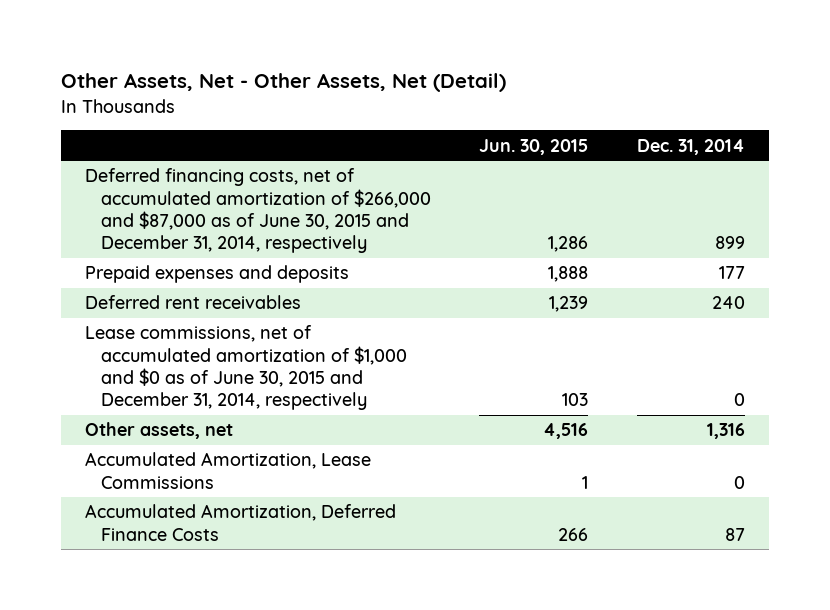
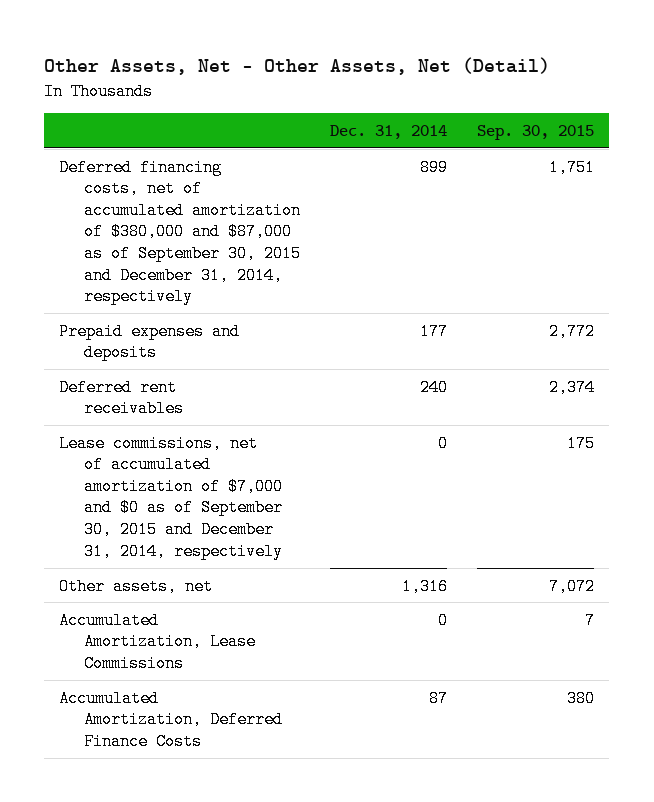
[479,138,589,155] Jun. 30, 2015 -> none
none -> [477,124,595,140] Sep. 30, 2015
[85,168,431,254] Deferred financing costs, net of accumulated amortization of $266,000 and $87,000 as of June 30, 2015 and December 31, 2014, respectively -> [59,158,302,306] Deferred financing costs, net of accumulated amortization of $380,000 and $87,000 as of September 30, 2015 and December 31, 2014, respectively
[85,325,407,411] Lease commissions, net of accumulated amortization of $1,000 and $0 as of June 30, 2015 and December 31, 2014, respectively -> [59,434,284,560] Lease commissions, net of accumulated amortization of $7,000 and $0 as of September 30, 2015 and December 31, 2014, respectively

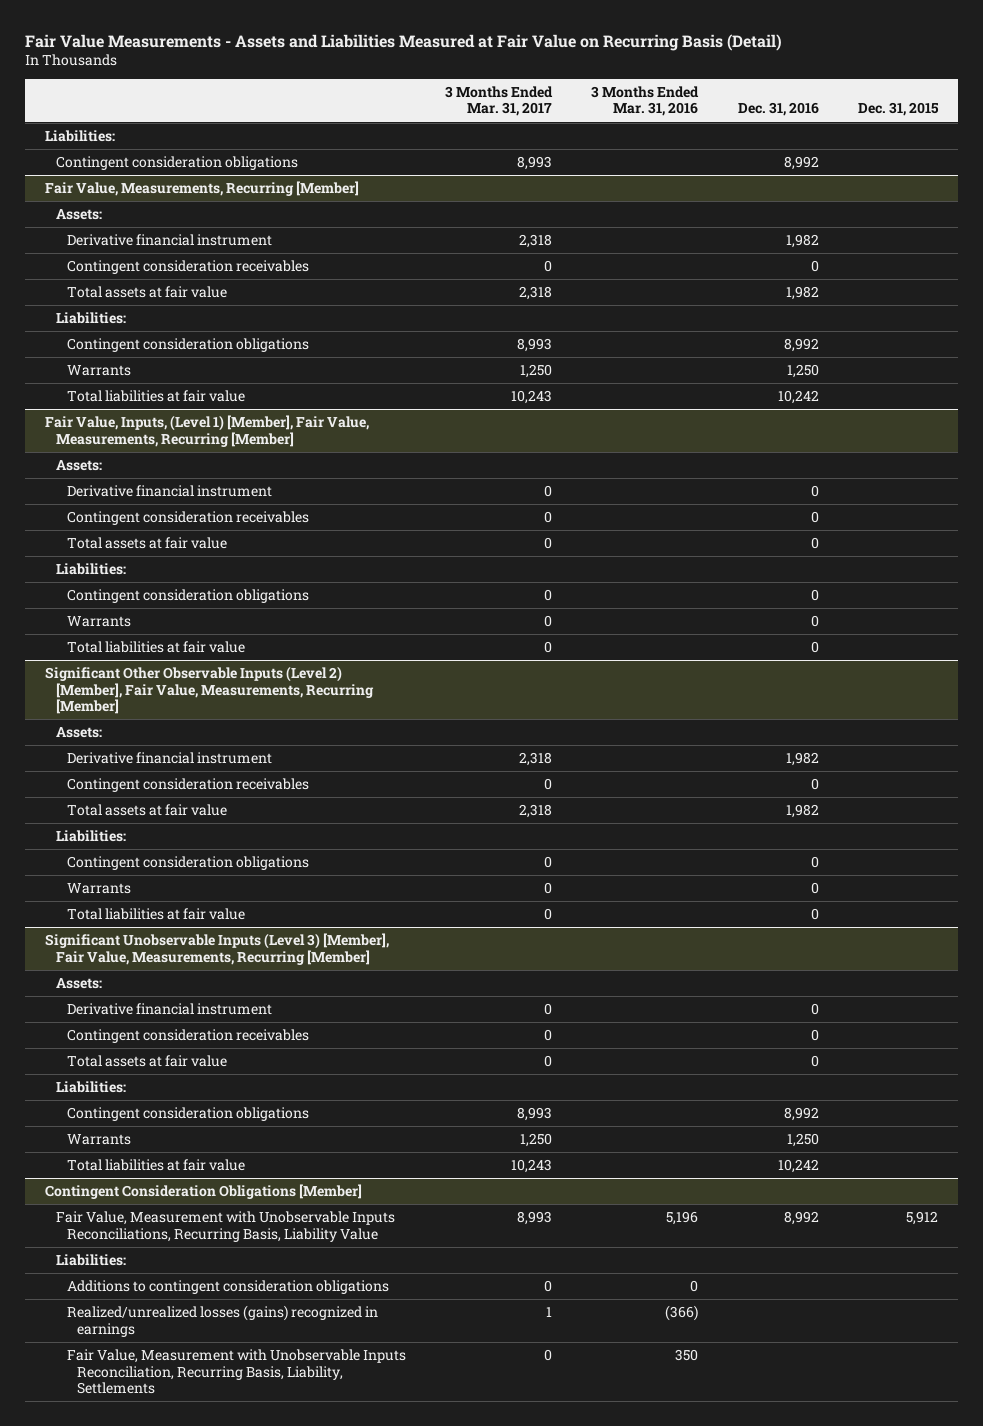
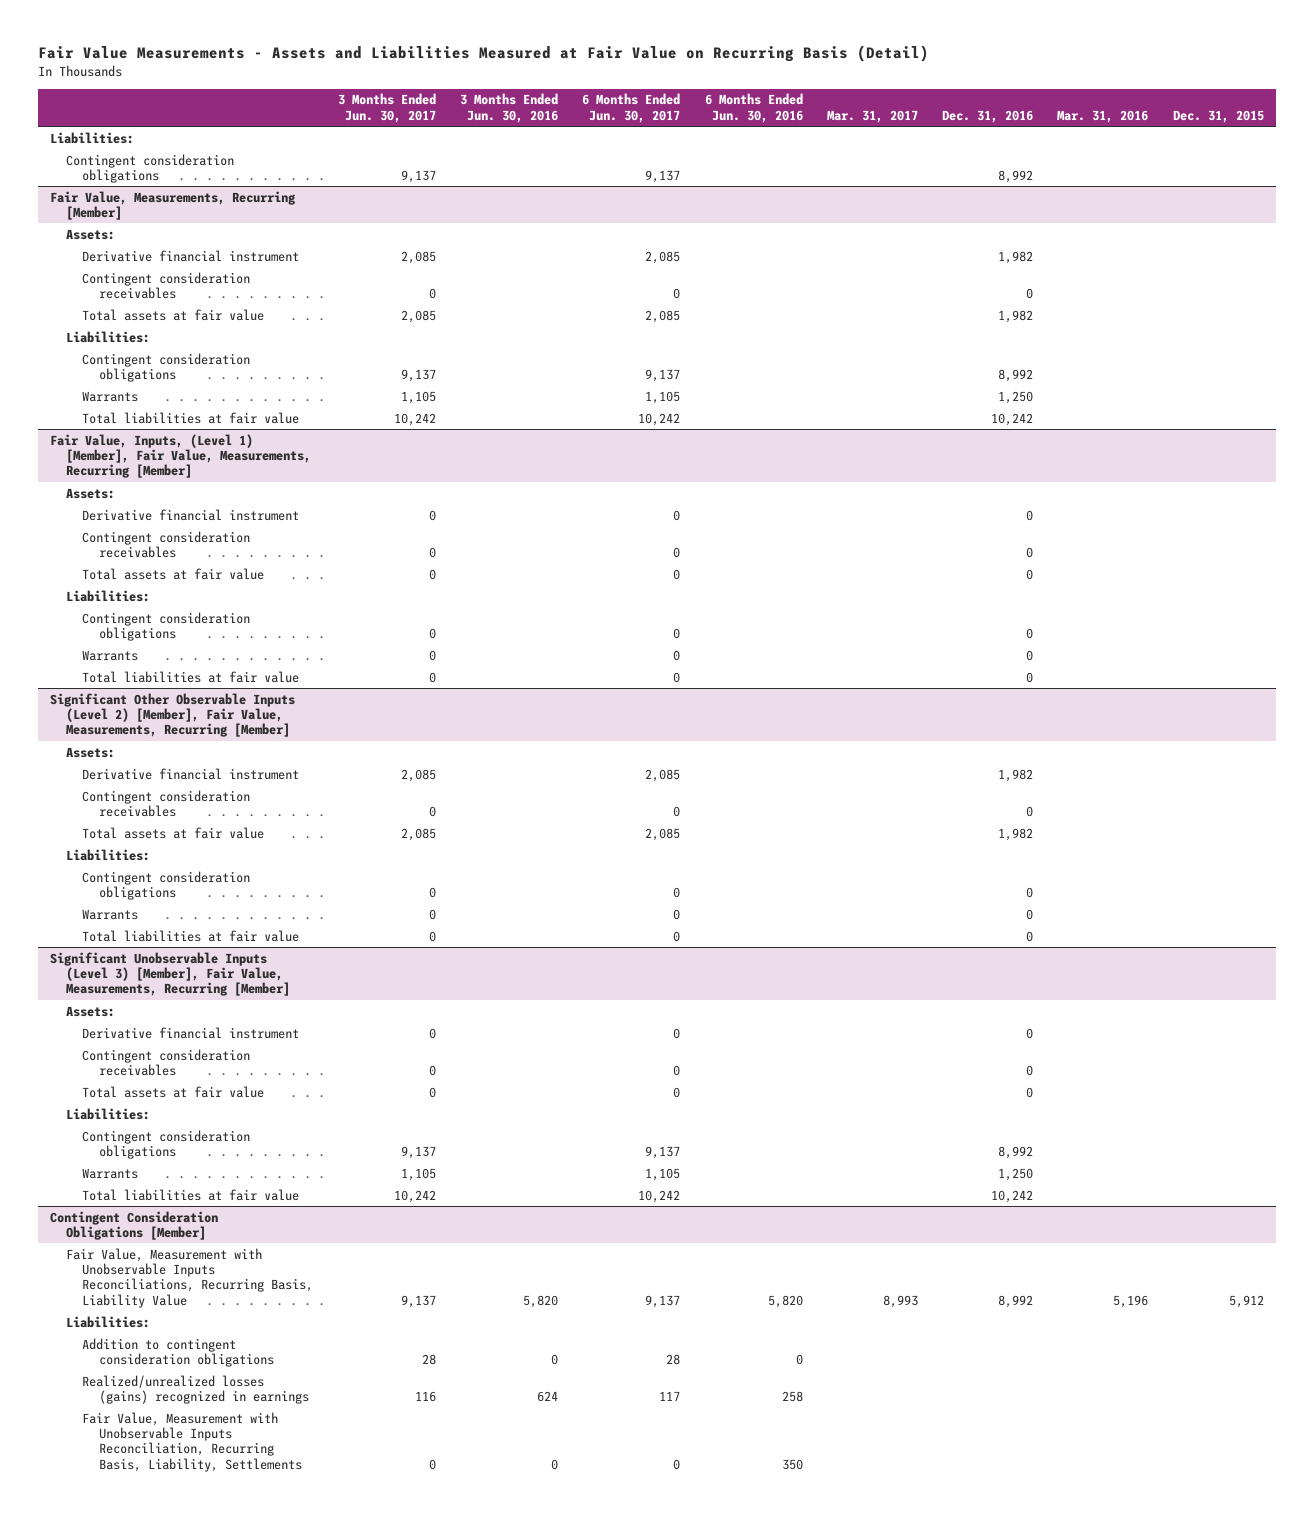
[444,86,553,117] 3 Months Ended Mar. 31, 2017 -> none
[591,86,700,117] 3 Months Ended Mar. 31, 2016 -> none
none -> [337,93,436,123] 3 Months Ended Jun. 30, 2017
none -> [459,93,558,123] 3 Months Ended Jun. 30, 2016
none -> [582,93,681,123] 6 Months Ended Jun. 30, 2017
none -> [704,93,803,123] 6 Months Ended Jun. 30, 2016
none -> [826,109,918,123] Mar. 31, 2017
none -> [1057,109,1149,123] Mar. 31, 2016
[66,1280,389,1295] Additions to contingent consideration obligations -> [82,1337,274,1367] Addition to contingent consideration obligations

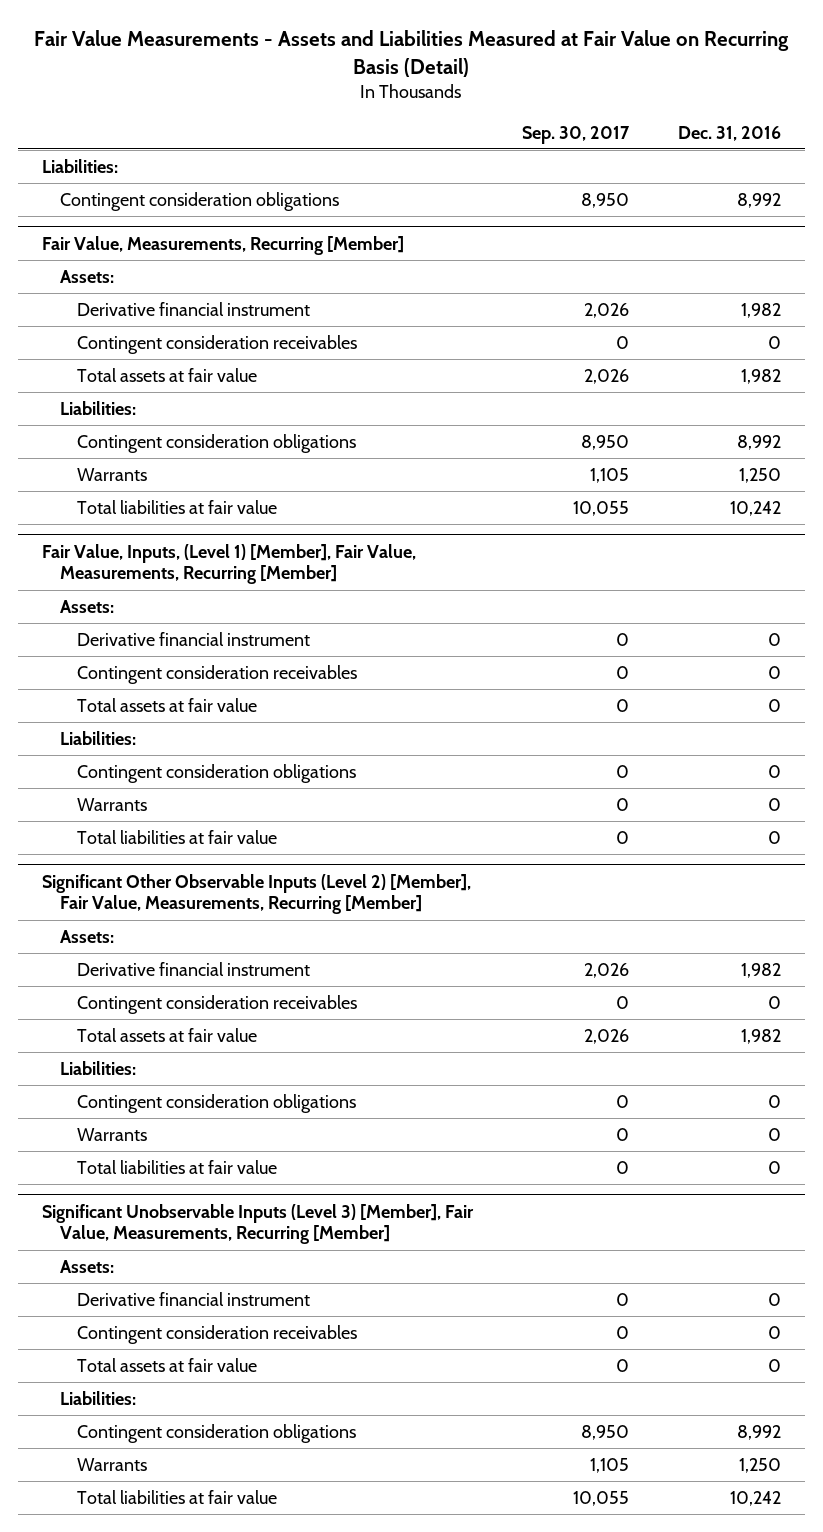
[337,93,436,123] 3 Months Ended Jun. 30, 2017 -> none
[459,93,558,123] 3 Months Ended Jun. 30, 2016 -> none
[582,93,681,123] 6 Months Ended Jun. 30, 2017 -> none
[704,93,803,123] 6 Months Ended Jun. 30, 2016 -> none
[826,109,918,123] Mar. 31, 2017 -> none
[1057,109,1149,123] Mar. 31, 2016 -> none
[1172,109,1264,123] Dec. 31, 2015 -> none
none -> [521,125,630,144] Sep. 30, 2017
[49,1210,218,1240] Contingent Consideration Obligations [Member] -> none
[66,1247,314,1308] Fair Value, Measurement with Unobservable Inputs Reconciliations, Recurring Basis, Liability Value -> none
[66,1315,151,1328] Liabilities: -> none
[82,1337,274,1367] Addition to contingent consideration obligations -> none
[82,1374,309,1404] Realized/unrealized losses (gains) recognized in earnings -> none
[82,1411,302,1472] Fair Value, Measurement with Unobservable Inputs Reconciliation, Recurring Basis, Liability, Settlements -> none

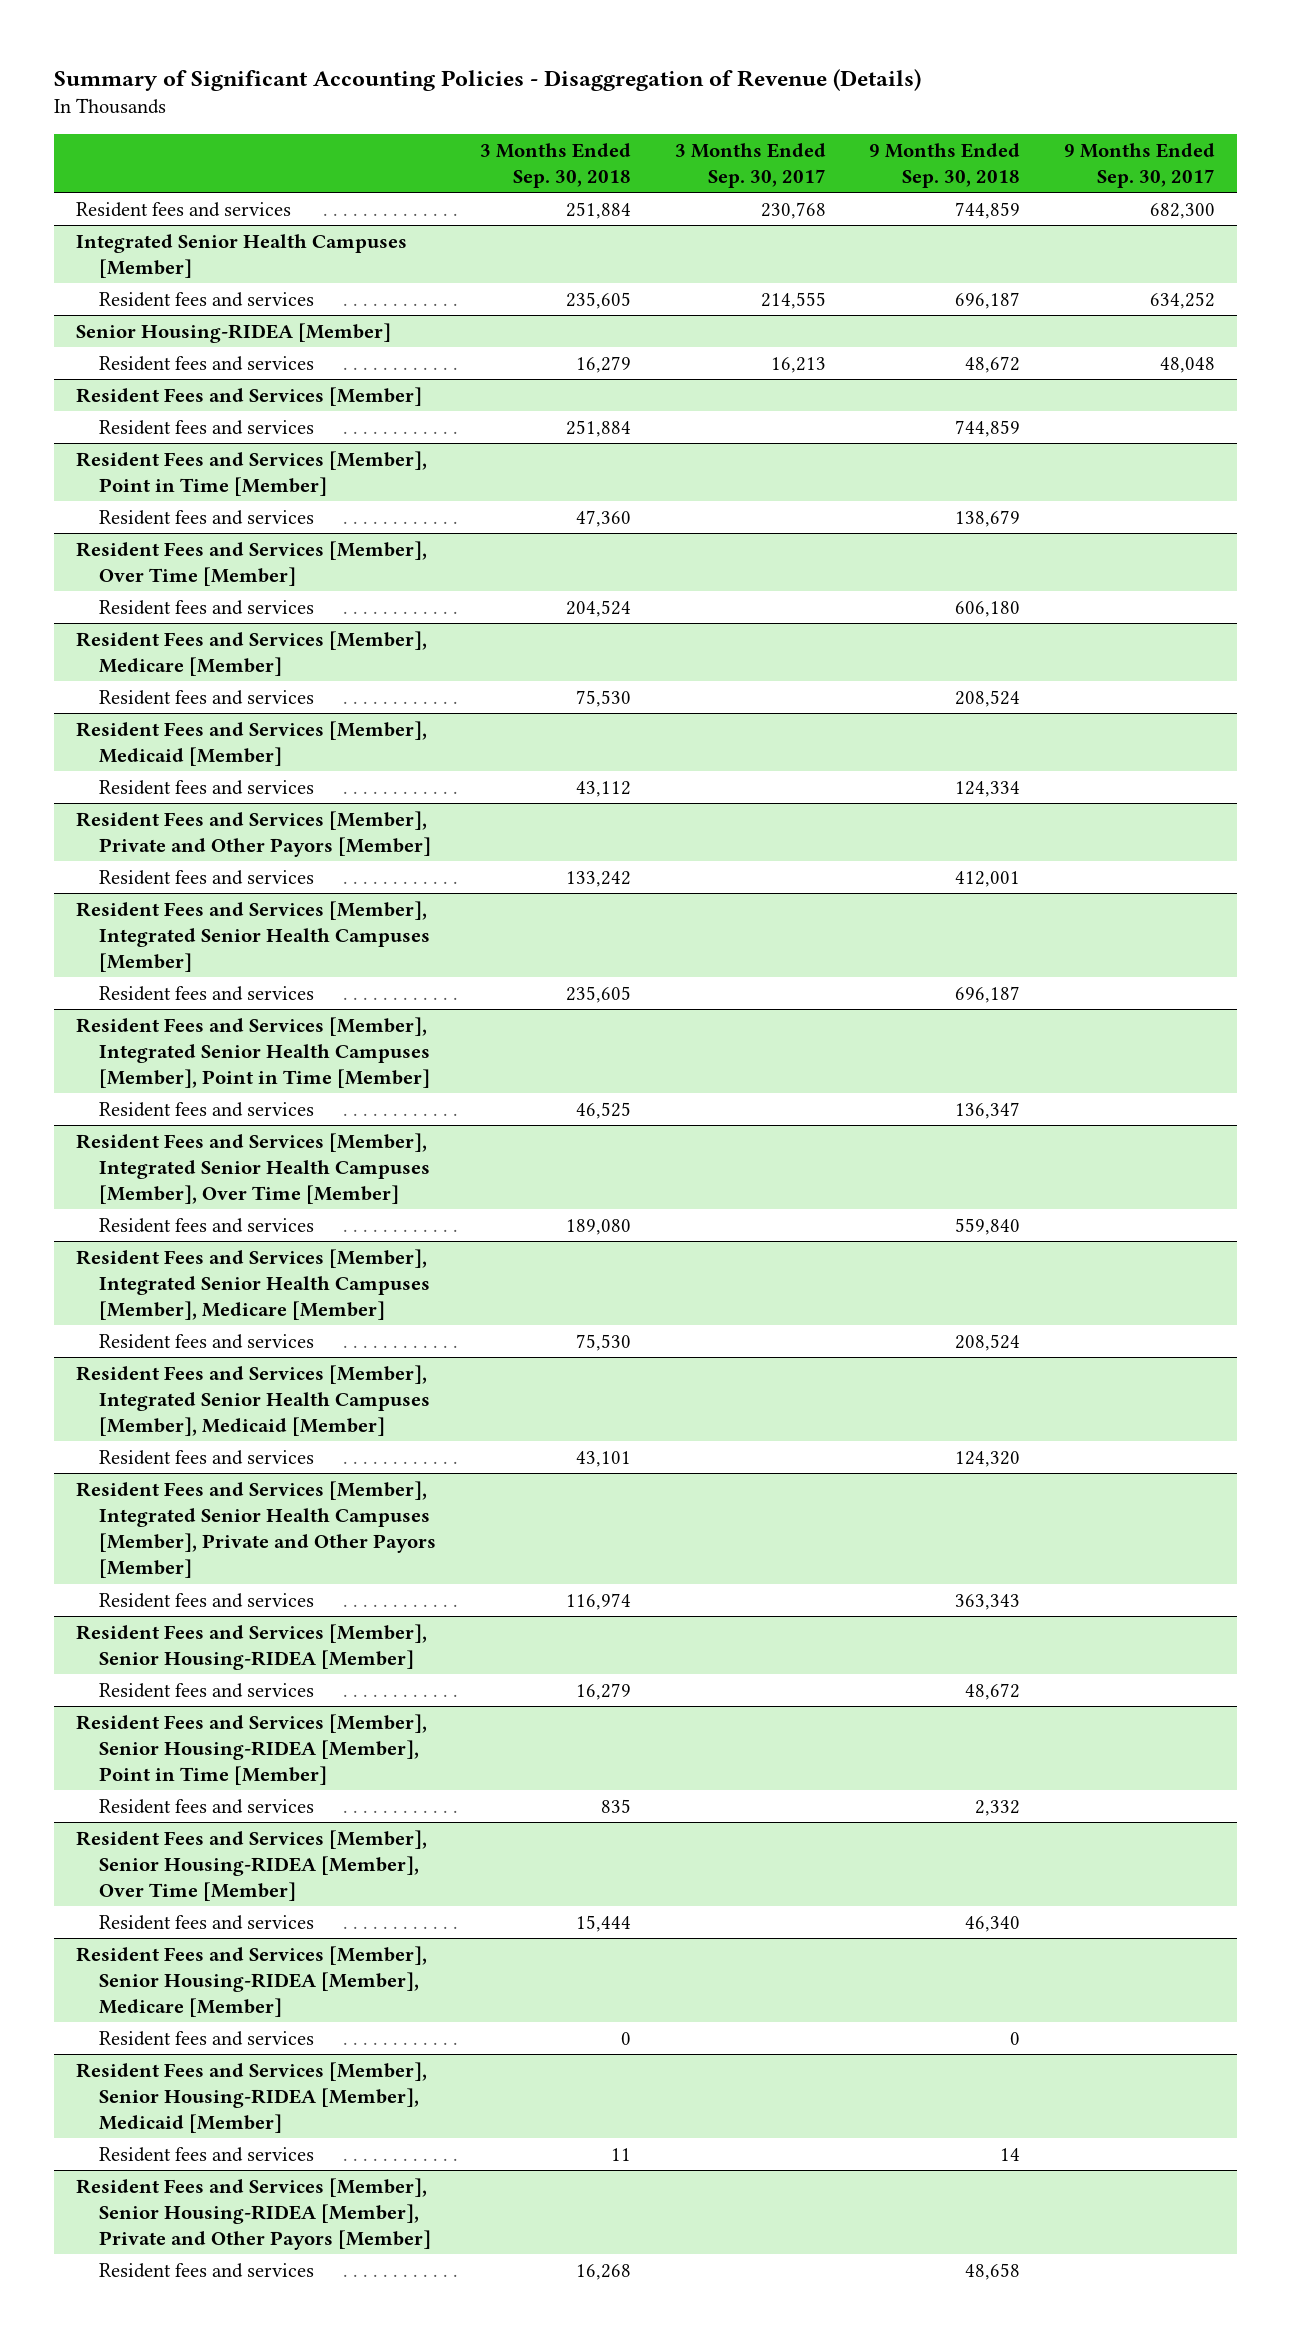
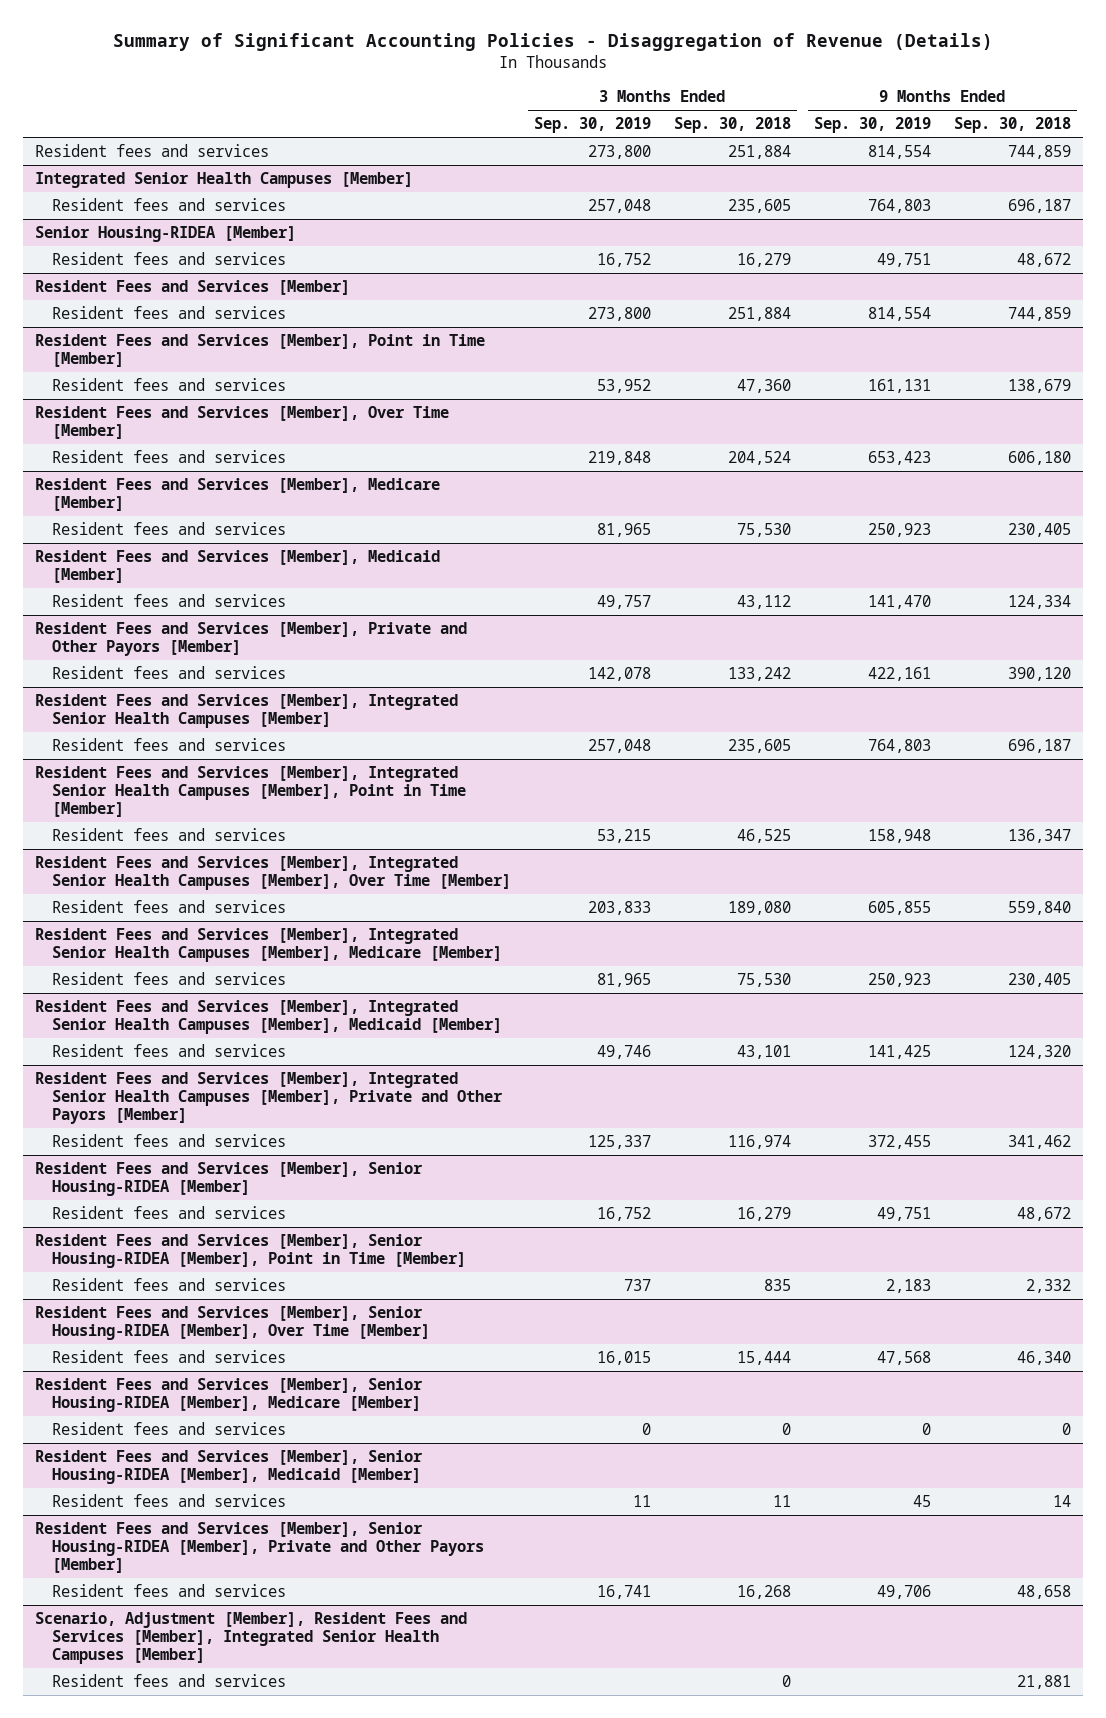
[674,142,826,188] 3 Months Ended Sep. 30, 2017 -> none
[1063,142,1215,188] 9 Months Ended Sep. 30, 2017 -> none
none -> [533,117,651,134] Sep. 30, 2019
none -> [813,117,931,134] Sep. 30, 2019
[955,689,1021,707] 208,524 -> [1008,523,1072,538] 230,405
[955,870,1021,887] 412,001 -> [1008,667,1072,682] 390,120
[955,1333,1021,1351] 208,524 -> [1008,973,1072,988] 230,405
[955,1593,1021,1610] 363,343 -> [1008,1135,1072,1150] 341,462
none -> [34,1612,467,1665] Scenario, Adjustment [Member], Resident Fees and Services [Member], Integrated Senior Health Campuses [Member]
none -> [51,1674,286,1688] Resident fees and services

